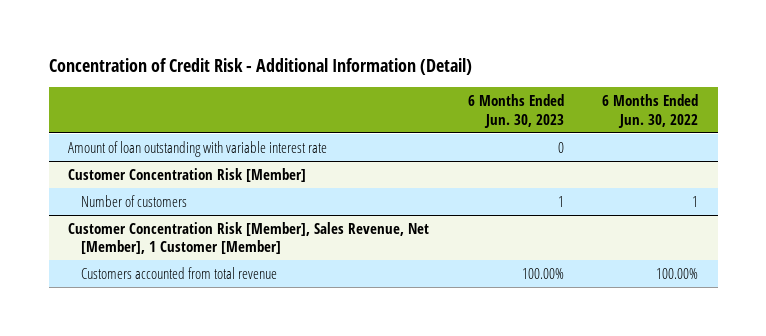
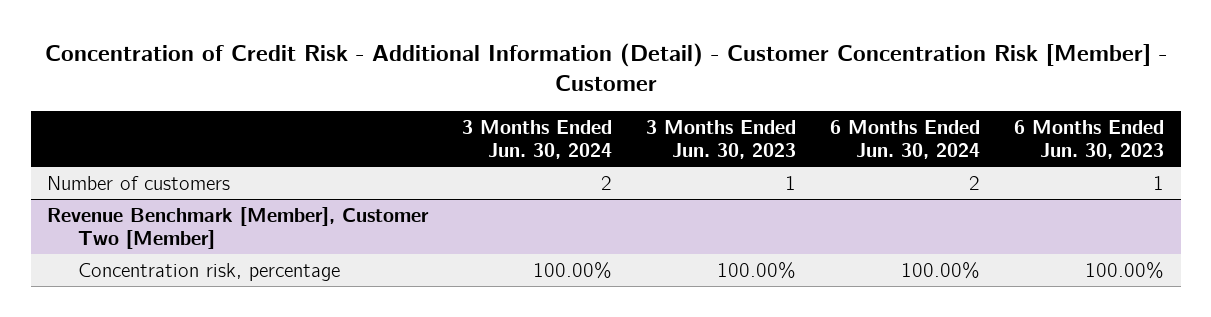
[48,58,472,76] Concentration of Credit Risk - Additional Information (Detail) -> [44,42,1167,92] Concentration of Credit Risk - Additional Information (Detail) - Customer Concentration Risk [Member] - Customer
[602,94,699,128] 6 Months Ended Jun. 30, 2022 -> none
none -> [462,119,613,159] 3 Months Ended Jun. 30, 2024
none -> [646,119,797,159] 3 Months Ended Jun. 30, 2023
none -> [829,119,980,159] 6 Months Ended Jun. 30, 2024
[67,140,327,157] Amount of loan outstanding with variable interest rate -> none
[67,167,306,182] Customer Concentration Risk [Member] -> none
[67,221,429,255] Customer Concentration Risk [Member], Sales Revenue, Net [Member], 1 Customer [Member] -> none
none -> [47,206,430,249] Revenue Benchmark [Member], Customer Two [Member]
[81,266,278,279] Customers accounted from total revenue -> [77,262,340,281] Concentration risk, percentage

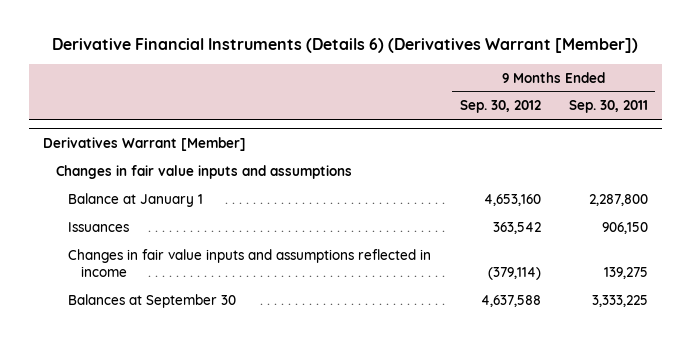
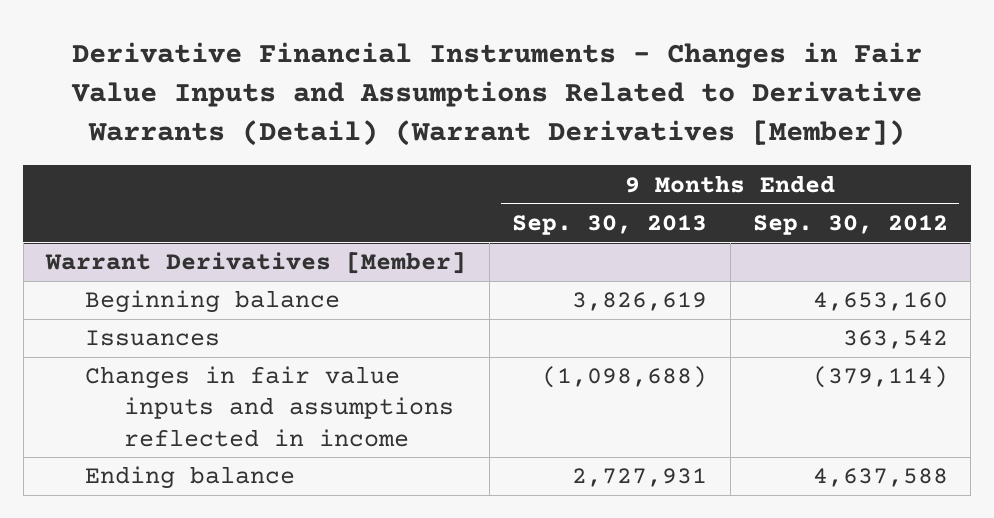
[52,38,639,54] Derivative Financial Instruments (Details 6) (Derivatives Warrant [Member]) -> [71,42,923,147] Derivative Financial Instruments - Changes in Fair Value Inputs and Assumptions Related to Derivative Warrants (Detail) (Warrant Derivatives [Member])
[568,100,648,114] Sep. 30, 2011 -> none
none -> [512,214,708,235] Sep. 30, 2013
[55,164,352,179] Changes in fair value inputs and assumptions -> none
[42,136,246,151] Derivatives Warrant [Member] -> [45,252,467,275] Warrant Derivatives [Member]
[68,192,204,207] Balance at January 1 -> [85,290,341,314] Beginning balance
[68,293,237,308] Balances at September 30 -> [85,466,296,490] Ending balance

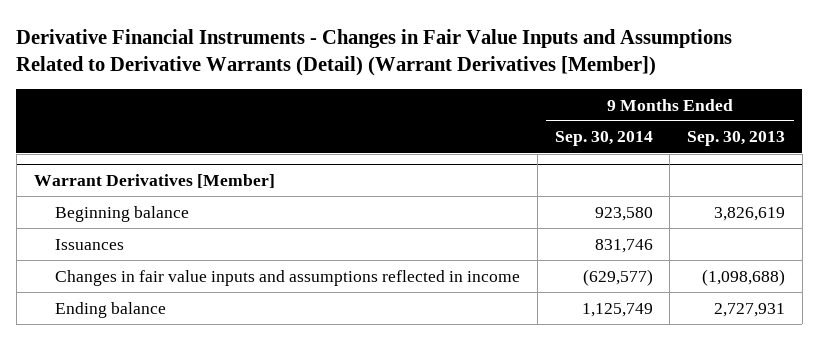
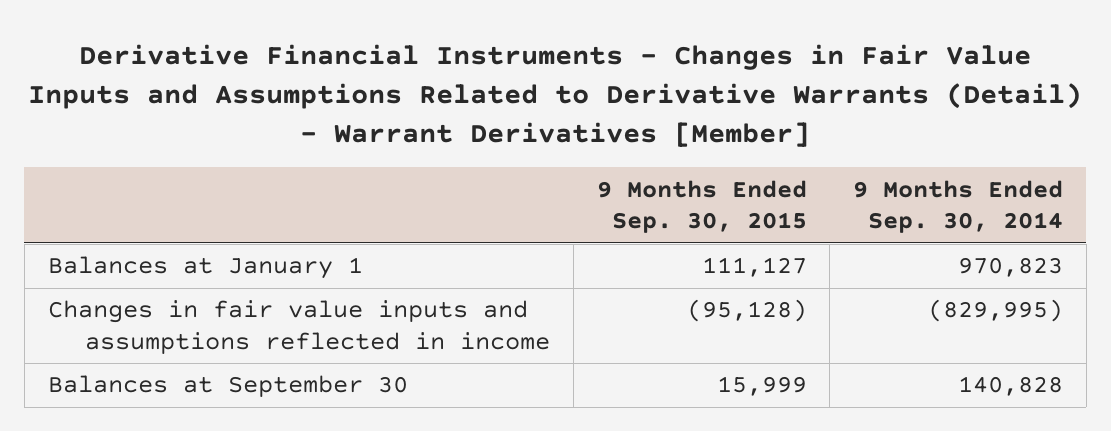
[16,28,733,77] Derivative Financial Instruments - Changes in Fair Value Inputs and Assumptions Related to Derivative Warrants (Detail) (Warrant Derivatives [Member]) -> [28,43,1083,148] Derivative Financial Instruments - Changes in Fair Value Inputs and Assumptions Related to Derivative Warrants (Detail) - Warrant Derivatives [Member]
[687,131,786,147] Sep. 30, 2013 -> none
none -> [596,179,807,234] 9 Months Ended Sep. 30, 2015
[33,174,275,189] Warrant Derivatives [Member] -> none
[55,205,190,222] Beginning balance -> none
[55,238,125,250] Issuances -> none
[55,301,167,318] Ending balance -> none
none -> [47,256,363,280] Balances at January 1
[582,268,653,286] (629,577) -> [928,299,1064,323] (829,995)
none -> [47,375,408,398] Balances at September 30

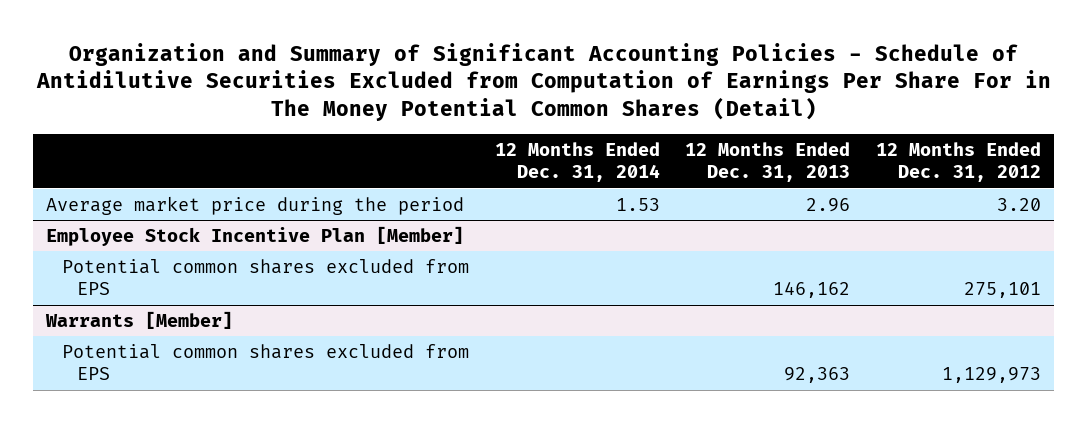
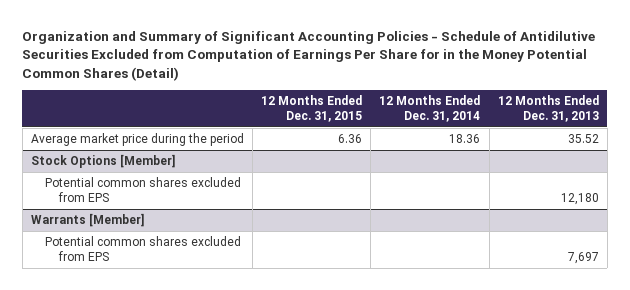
[35,42,1051,122] Organization and Summary of Significant Accounting Policies - Schedule of Antidilutive Securities Excluded from Computation of Earnings Per Share For in The Money Potential Common Shares (Detail) -> [22,30,596,81] Organization and Summary of Significant Accounting Policies - Schedule of Antidilutive Securities Excluded from Computation of Earnings Per Share for in the Money Potential Common Shares (Detail)
[876,141,1042,183] 12 Months Ended Dec. 31, 2012 -> none
none -> [261,94,363,123] 12 Months Ended Dec. 31, 2015
[45,225,464,246] Employee Stock Incentive Plan [Member] -> none
[615,197,660,211] 1.53 -> [449,134,481,144] 18.36
[806,197,851,212] 2.96 -> [567,134,599,144] 35.52
none -> [30,154,176,169] Stock Options [Member]
[773,282,851,299] 146,162 -> [560,193,599,206] 12,180
[784,367,851,384] 92,363 -> [567,252,599,265] 7,697

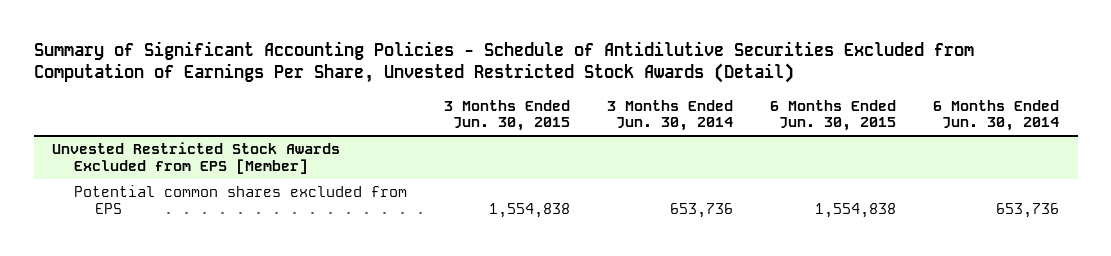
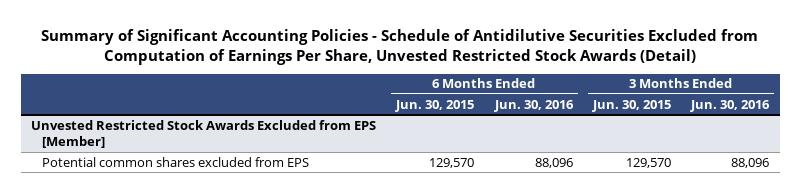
[606,99,733,132] 3 Months Ended Jun. 30, 2014 -> none
[933,99,1060,132] 6 Months Ended Jun. 30, 2014 -> none
none -> [493,99,574,112] Jun. 30, 2016
none -> [690,99,771,112] Jun. 30, 2016
[488,202,570,218] 1,554,838 -> [626,157,672,168] 129,570
[814,202,896,218] 1,554,838 -> [429,157,475,168] 129,570

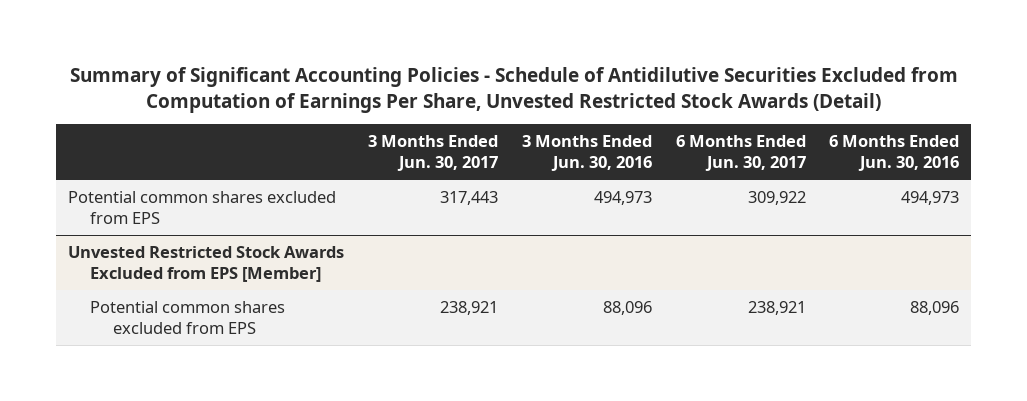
[395,99,475,112] Jun. 30, 2015 -> none
[592,99,672,112] Jun. 30, 2015 -> none
none -> [367,135,498,172] 3 Months Ended Jun. 30, 2017
none -> [675,135,806,172] 6 Months Ended Jun. 30, 2017
none -> [67,190,336,225] Potential common shares excluded from EPS

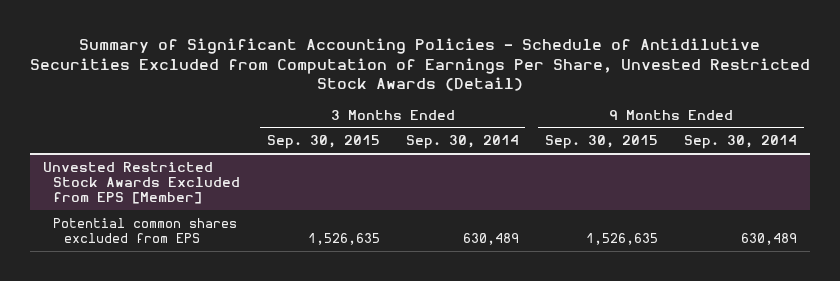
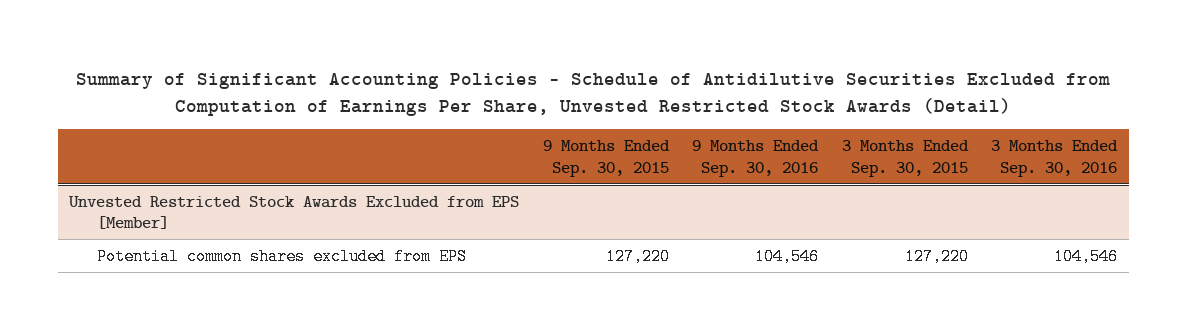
[405,135,519,150] Sep. 30, 2014 -> none
[684,135,798,150] Sep. 30, 2014 -> none
none -> [692,140,820,177] 9 Months Ended Sep. 30, 2016
none -> [991,140,1119,177] 3 Months Ended Sep. 30, 2016
[307,232,380,245] 1,526,635 -> [904,247,969,265] 127,220
[586,232,659,245] 1,526,635 -> [605,247,670,265] 127,220

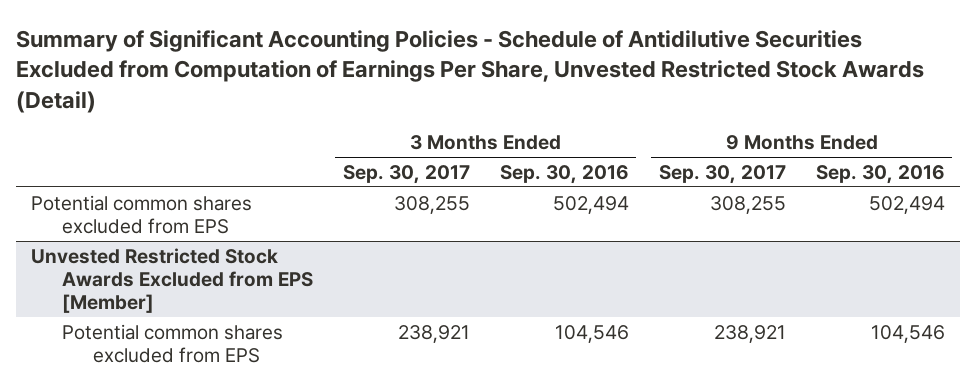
[542,140,670,177] 9 Months Ended Sep. 30, 2015 -> none
[841,140,969,177] 3 Months Ended Sep. 30, 2015 -> none
none -> [342,164,470,184] Sep. 30, 2017
none -> [658,164,786,184] Sep. 30, 2017
none -> [31,194,253,235] Potential common shares excluded from EPS

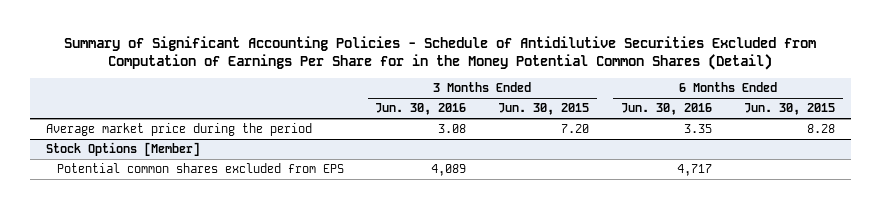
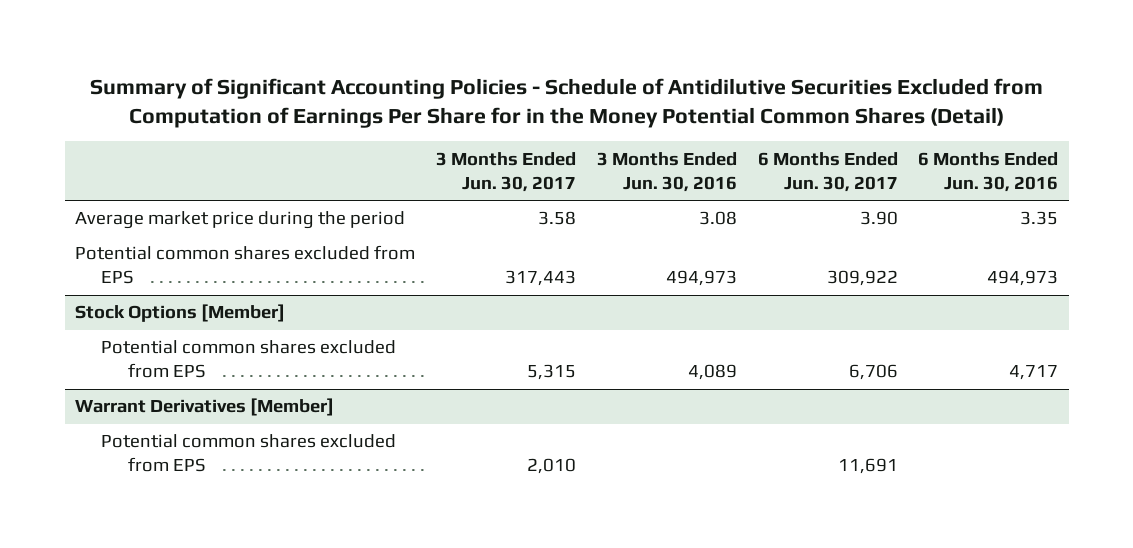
[498,103,590,116] Jun. 30, 2015 -> none
[744,103,836,116] Jun. 30, 2015 -> none
none -> [435,151,576,192] 3 Months Ended Jun. 30, 2017
none -> [757,151,898,192] 6 Months Ended Jun. 30, 2017
none -> [75,245,416,285] Potential common shares excluded from EPS
none -> [75,398,335,417] Warrant Derivatives [Member]
none -> [101,434,397,473] Potential common shares excluded from EPS

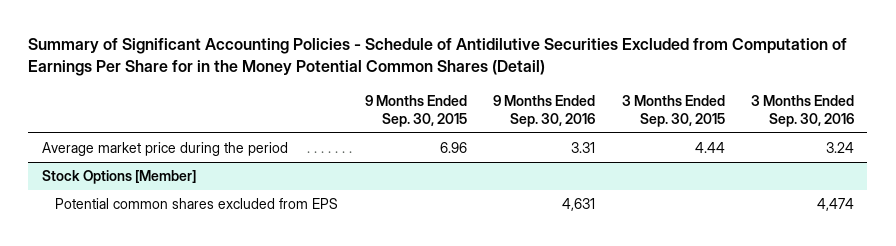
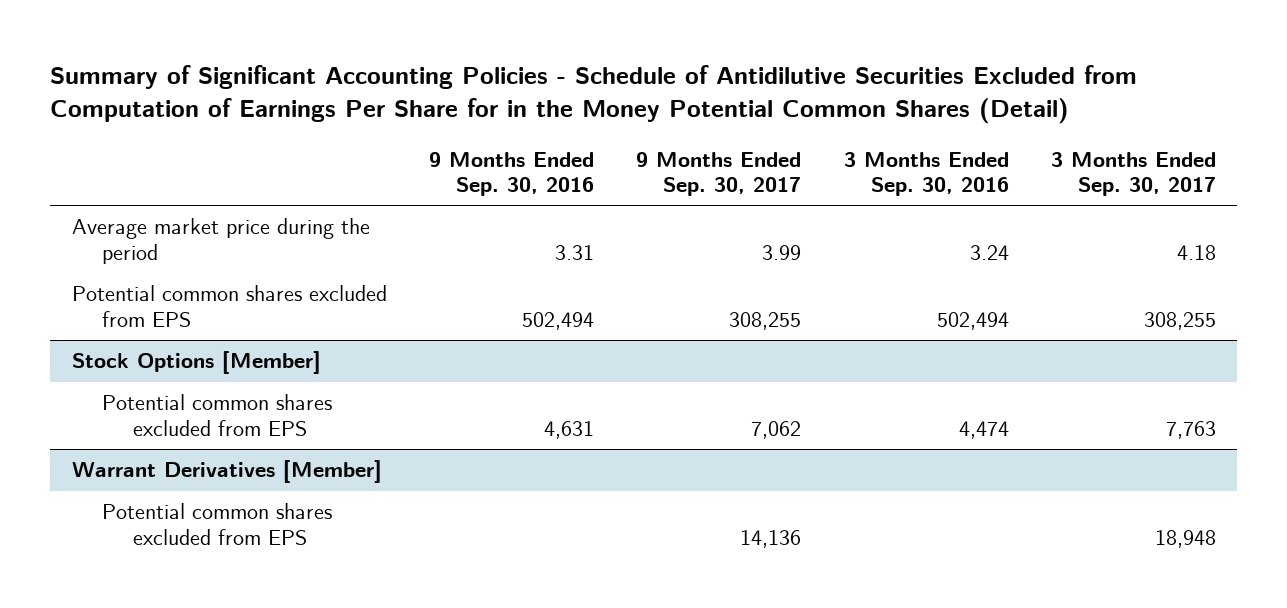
[364,94,467,127] 9 Months Ended Sep. 30, 2015 -> none
[621,94,725,127] 3 Months Ended Sep. 30, 2015 -> none
none -> [636,151,802,197] 9 Months Ended Sep. 30, 2017
none -> [1050,151,1216,197] 3 Months Ended Sep. 30, 2017
none -> [71,285,387,327] Potential common shares excluded from EPS
none -> [71,460,382,484] Warrant Derivatives [Member]
none -> [102,503,333,545] Potential common shares excluded from EPS

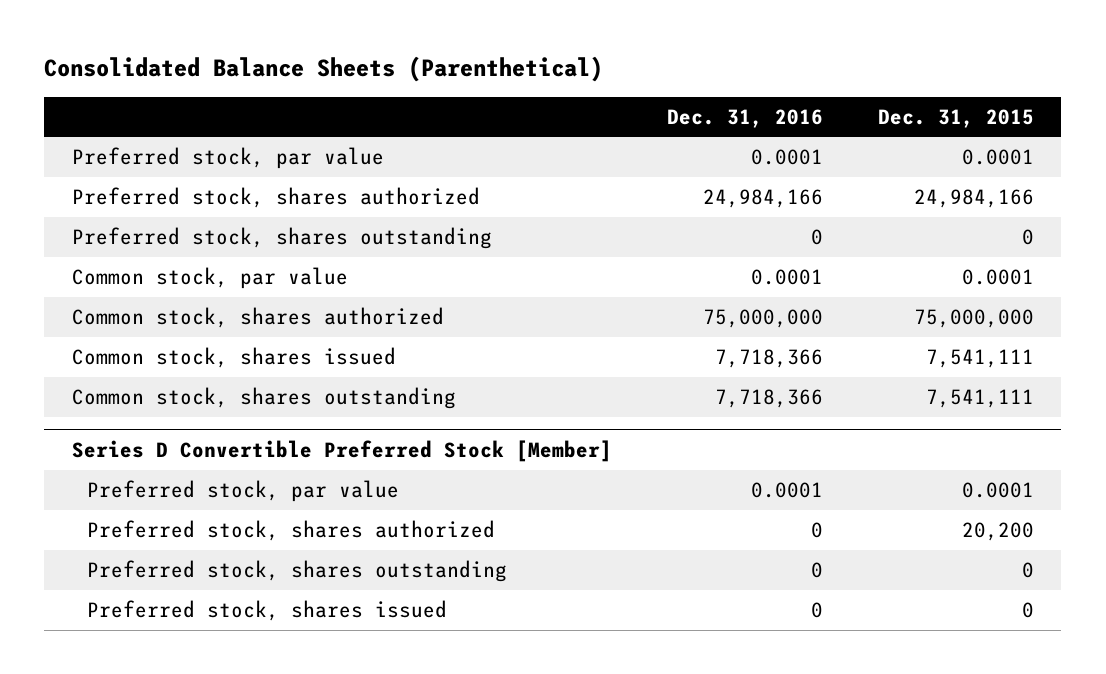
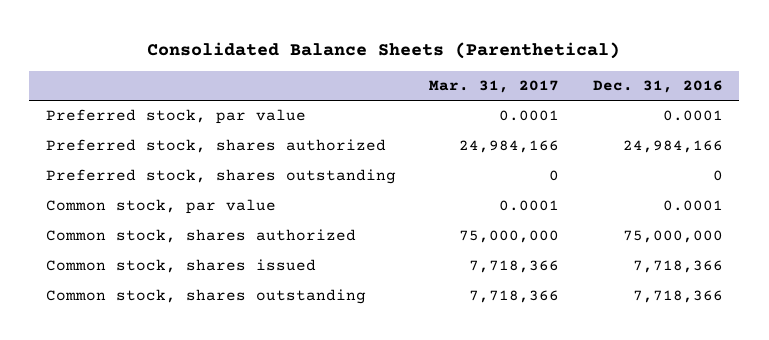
[877,108,1034,128] Dec. 31, 2015 -> none
none -> [429,80,560,94] Mar. 31, 2017
[71,439,612,462] Series D Convertible Preferred Stock [Member] -> none
[86,480,399,503] Preferred stock, par value -> none
[86,520,495,542] Preferred stock, shares authorized -> none
[86,560,507,583] Preferred stock, shares outstanding -> none
[86,600,447,622] Preferred stock, shares issued -> none

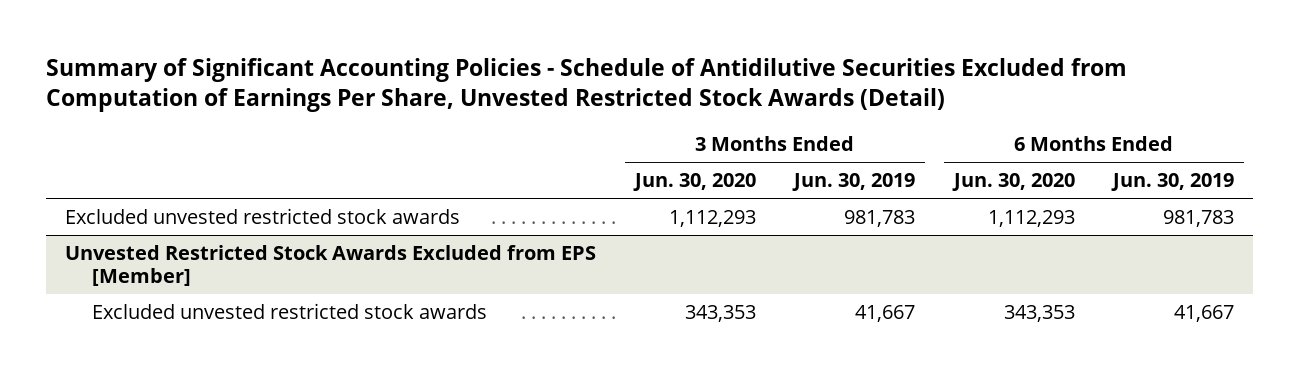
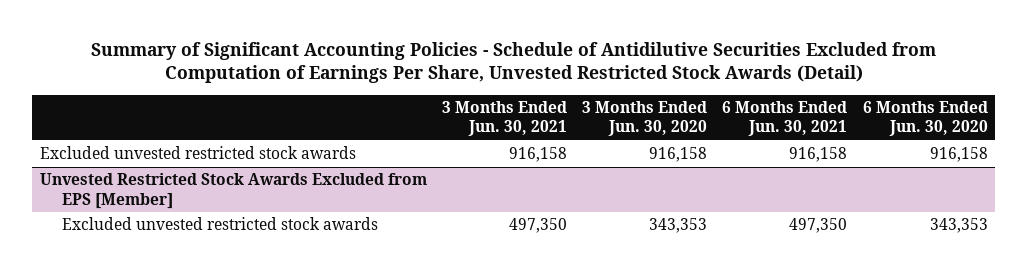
[792,173,916,192] Jun. 30, 2019 -> none
[1111,173,1235,192] Jun. 30, 2019 -> none
none -> [441,100,567,137] 3 Months Ended Jun. 30, 2021
none -> [722,100,848,137] 6 Months Ended Jun. 30, 2021
[668,209,756,227] 1,112,293 -> [649,147,708,163] 916,158
[987,209,1075,227] 1,112,293 -> [929,147,988,163] 916,158

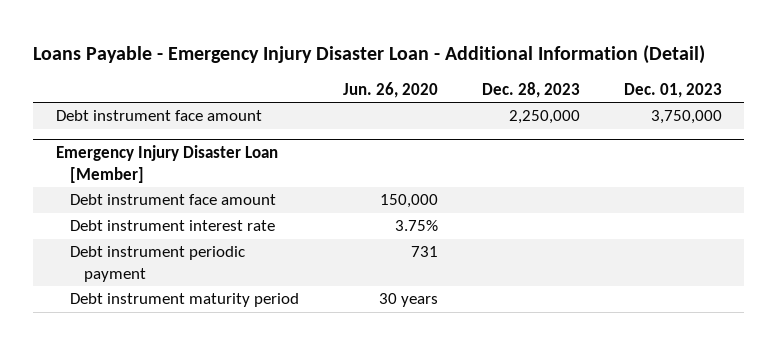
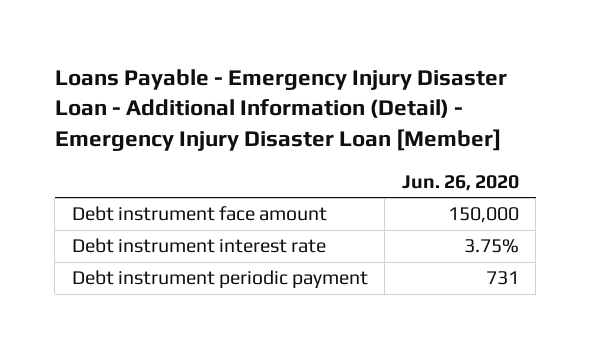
[33,44,706,64] Loans Payable - Emergency Injury Disaster Loan - Additional Information (Detail) -> [54,69,507,151] Loans Payable - Emergency Injury Disaster Loan - Additional Information (Detail) - Emergency Injury Disaster Loan [Member]
[481,81,580,98] Dec. 28, 2023 -> none
[624,82,723,98] Dec. 01, 2023 -> none
[55,110,262,122] Debt instrument face amount -> none
[55,145,278,183] Emergency Injury Disaster Loan [Member] -> none
[69,293,299,308] Debt instrument maturity period -> none

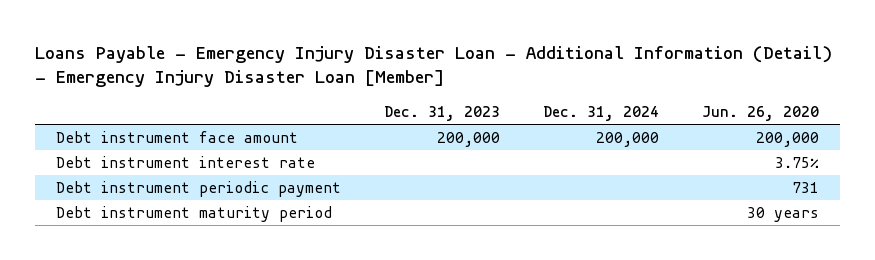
none -> [384,105,501,121] Dec. 31, 2023
none -> [542,105,659,121] Dec. 31, 2024
[447,207,519,224] 150,000 -> [755,132,819,148] 200,000
none -> [56,206,333,223] Debt instrument maturity period

